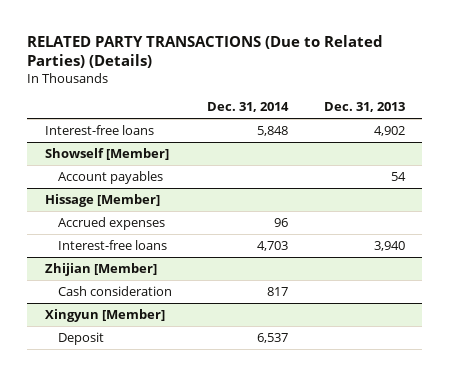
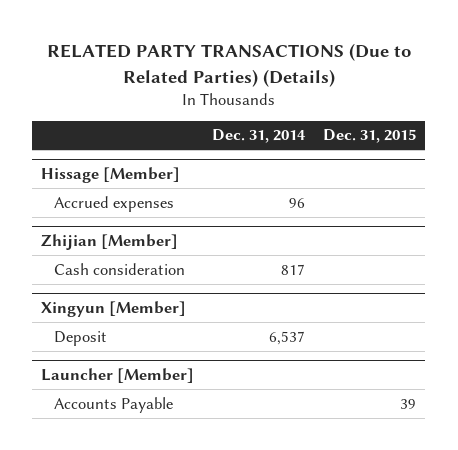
[323,102,405,113] Dec. 31, 2013 -> none
none -> [323,129,417,144] Dec. 31, 2015
[44,124,154,135] Interest-free loans -> none
[44,147,169,160] Showself [Member] -> none
[58,170,164,184] Account payables -> none
[58,239,168,250] Interest-free loans -> none
none -> [41,368,195,384] Launcher [Member]
none -> [54,396,174,413] Accounts Payable

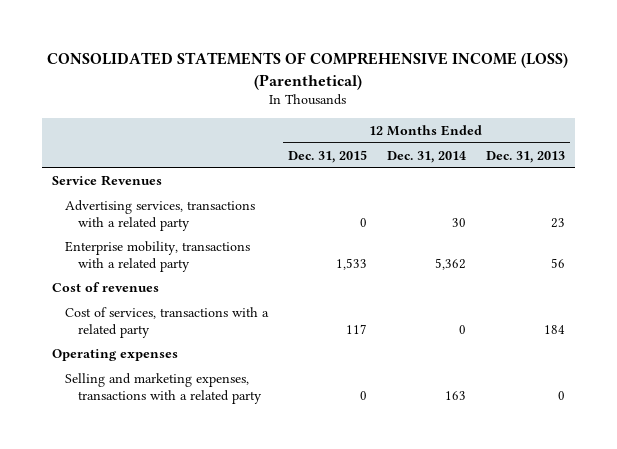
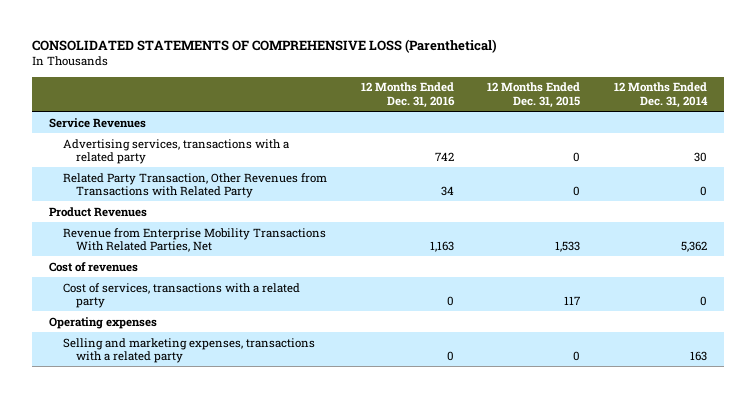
[47,51,569,90] CONSOLIDATED STATEMENTS OF COMPREHENSIVE INCOME (LOSS) (Parenthetical) -> [32,39,498,54] CONSOLIDATED STATEMENTS OF COMPREHENSIVE LOSS (Parenthetical)
[485,150,565,163] Dec. 31, 2013 -> none
none -> [360,82,455,108] 12 Months Ended Dec. 31, 2016
none -> [62,172,327,199] Related Party Transaction, Other Revenues from Transactions with Related Party
none -> [49,206,148,217] Product Revenues
[65,240,251,272] Enterprise mobility, transactions with a related party -> [62,227,326,253] Revenue from Enterprise Mobility Transactions With Related Parties, Net

